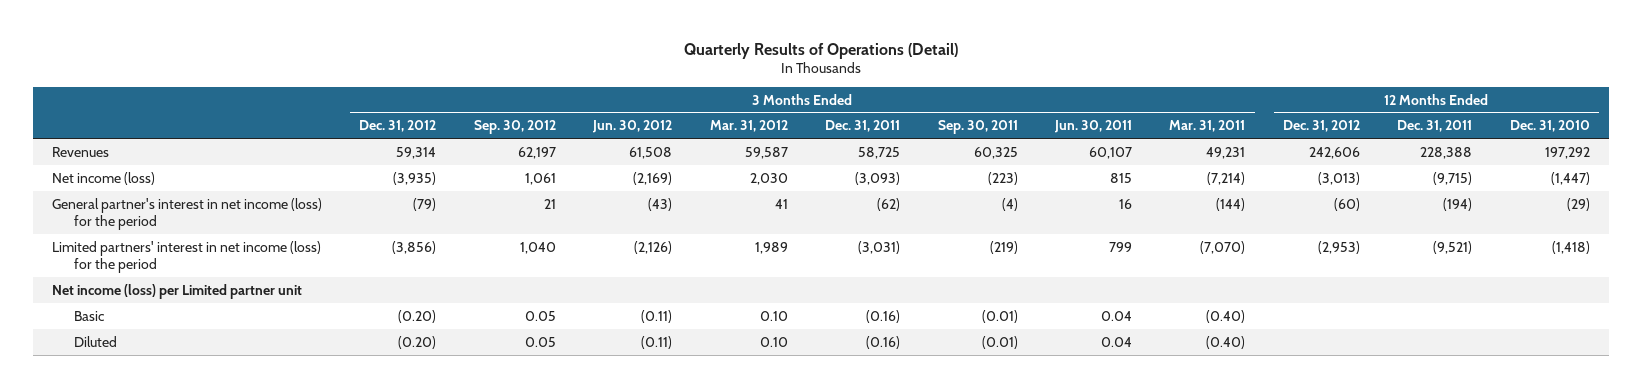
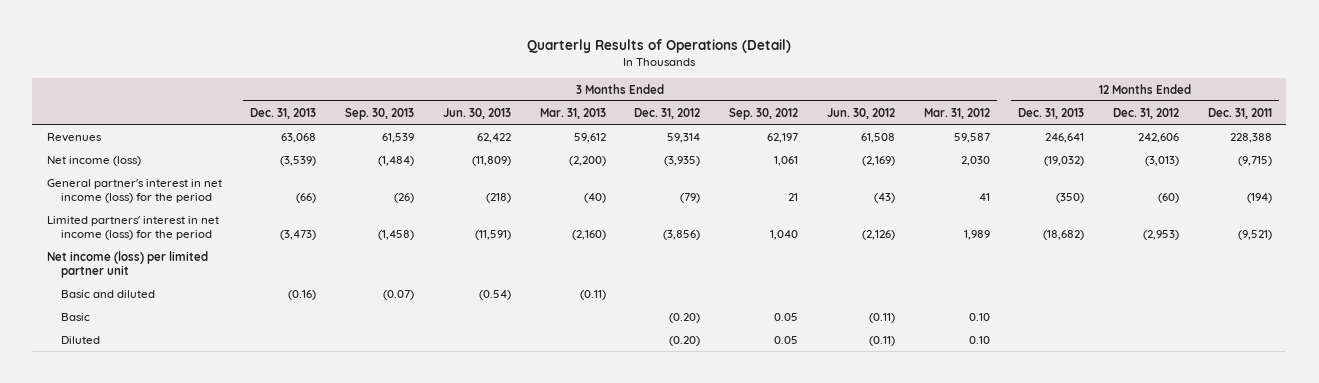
[825,120,901,133] Dec. 31, 2011 -> none
[937,120,1018,135] Sep. 30, 2011 -> none
[1053,120,1132,134] Jun. 30, 2011 -> none
[1169,120,1246,133] Mar. 31, 2011 -> none
[1509,120,1590,133] Dec. 31, 2010 -> none
none -> [250,107,317,119] Dec. 31, 2013
none -> [345,107,415,120] Sep. 30, 2013
none -> [442,107,511,119] Jun. 30, 2013
none -> [539,107,606,119] Mar. 31, 2013
none -> [1018,107,1085,119] Dec. 31, 2013
[51,283,302,299] Net income (loss) per Limited partner unit -> [46,250,208,278] Net income (loss) per limited partner unit
none -> [60,289,155,298] Basic and diluted

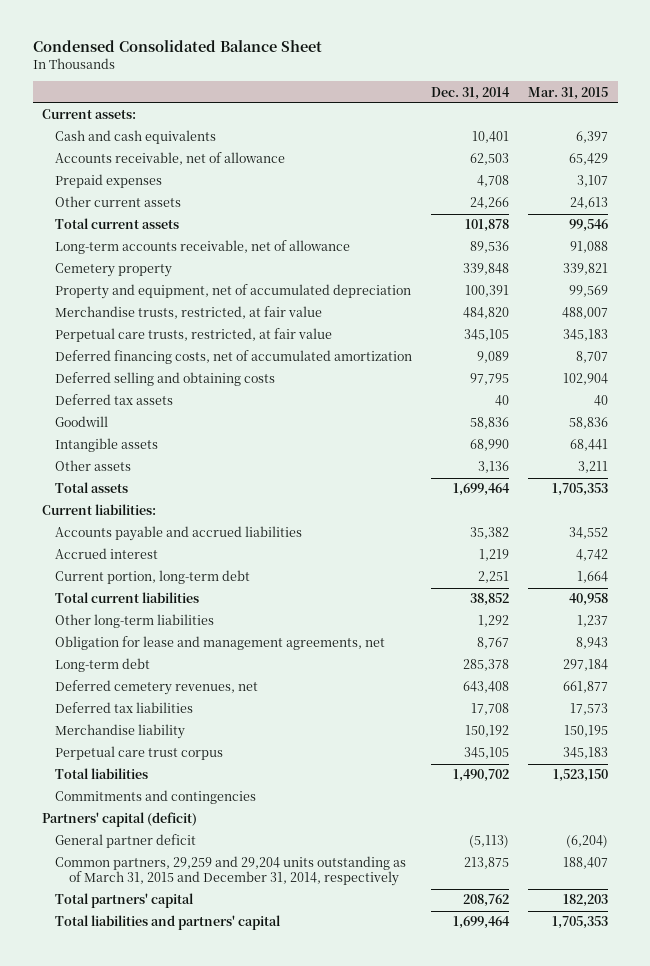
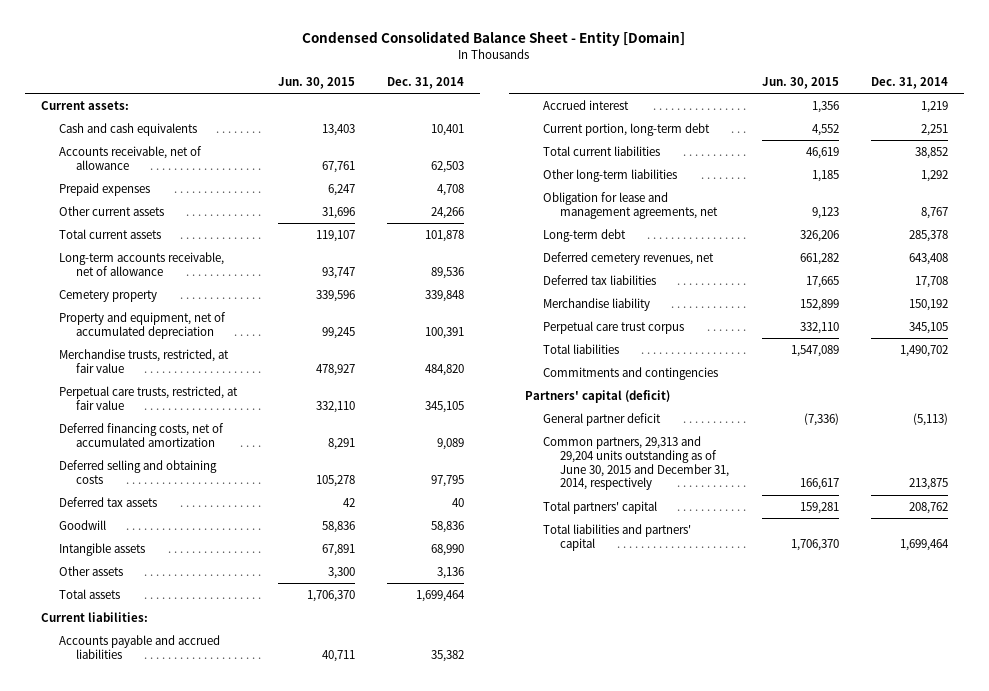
[32,40,322,53] Condensed Consolidated Balance Sheet -> [302,31,686,47] Condensed Consolidated Balance Sheet - Entity [Domain]
[528,86,609,100] Mar. 31, 2015 -> none
none -> [277,77,355,90] Jun. 30, 2015
[55,856,407,887] Common partners, 29,259 and 29,204 units outstanding as of March 31, 2015 and December 31, 2014, respectively -> [542,435,730,491] Common partners, 29,313 and 29,204 units outstanding as of June 30, 2015 and December 31, 2014, respectively

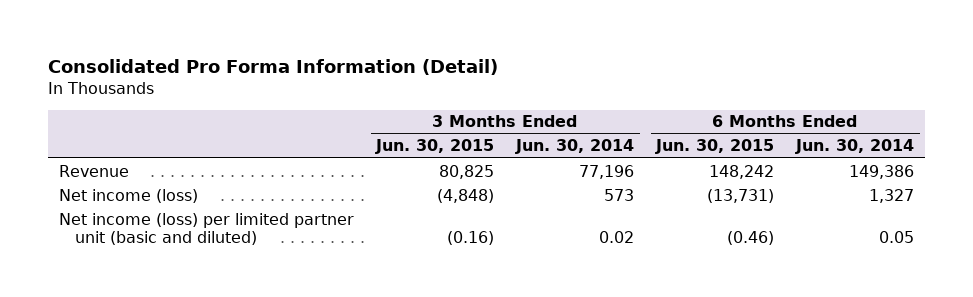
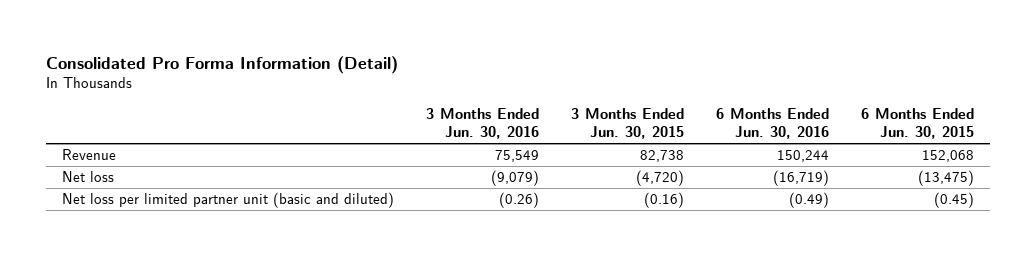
[515,139,635,155] Jun. 30, 2014 -> none
[795,139,915,155] Jun. 30, 2014 -> none
none -> [426,107,540,140] 3 Months Ended Jun. 30, 2016
none -> [715,107,829,140] 6 Months Ended Jun. 30, 2016
[439,164,495,179] 80,825 -> [640,150,685,163] 82,738
[709,164,775,179] 148,242 -> [921,150,974,163] 152,068
[59,188,199,203] Net income (loss) -> [62,171,115,183] Net loss
[437,188,495,203] (4,848) -> [636,170,685,187] (4,720)
[707,188,775,203] (13,731) -> [917,170,974,187] (13,475)
[59,212,355,246] Net income (loss) per limited partner unit (basic and diluted) -> [62,192,395,209] Net loss per limited partner unit (basic and diluted)
[727,231,775,246] (0.46) -> [933,192,974,209] (0.45)

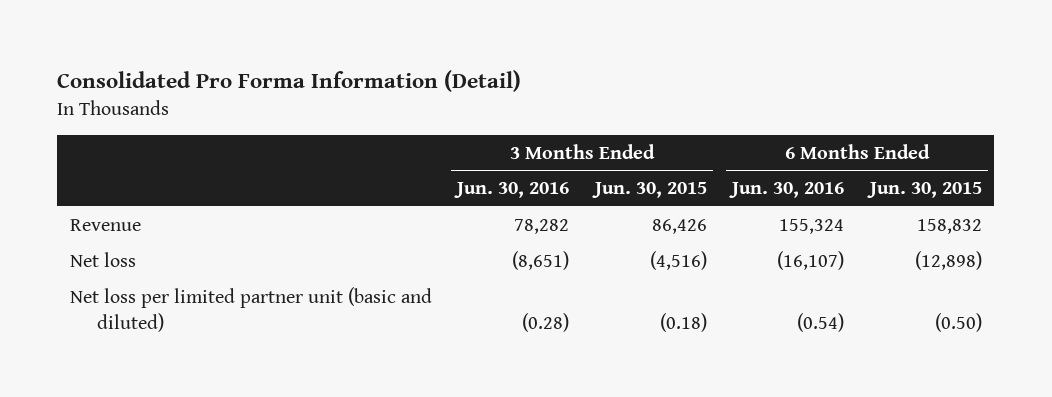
[495,150,540,163] 75,549 -> [514,218,570,234] 78,282
[640,150,685,163] 82,738 -> [651,218,707,234] 86,426
[776,150,829,163] 150,244 -> [779,218,845,234] 155,324
[921,150,974,163] 152,068 -> [916,218,982,234] 158,832
[491,170,540,187] (9,079) -> [512,250,570,270] (8,651)
[636,170,685,187] (4,720) -> [649,250,707,270] (4,516)
[772,170,829,187] (16,719) -> [777,250,845,270] (16,107)
[917,170,974,187] (13,475) -> [914,250,982,270] (12,898)
[499,192,540,209] (0.26) -> [522,312,570,332] (0.28)
[644,192,685,209] (0.16) -> [659,312,707,332] (0.18)
[788,192,829,209] (0.49) -> [797,312,845,332] (0.54)
[933,192,974,209] (0.45) -> [934,312,982,332] (0.50)

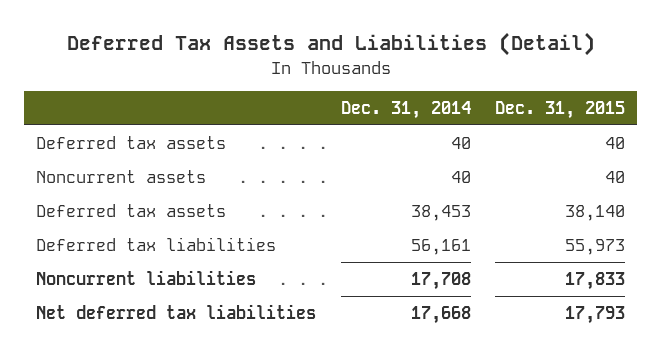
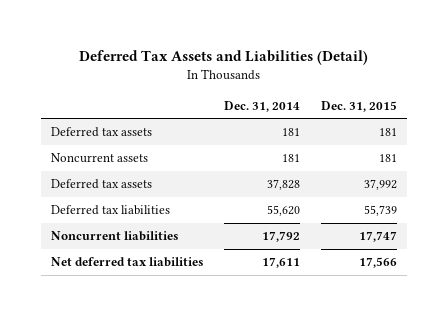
[450,137,471,150] 40 -> [282,128,301,137] 181
[605,137,626,150] 40 -> [378,128,397,137] 181
[450,171,471,184] 40 -> [282,154,301,163] 181
[605,171,626,184] 40 -> [378,154,397,163] 181
[410,205,471,222] 38,453 -> [267,179,301,191] 37,828
[565,205,626,222] 38,140 -> [363,179,397,191] 37,992
[410,239,471,256] 56,161 -> [267,205,301,217] 55,620
[565,239,626,256] 55,973 -> [363,205,397,217] 55,739
[410,272,471,291] 17,708 -> [262,231,301,243] 17,792
[565,272,626,291] 17,833 -> [358,231,397,243] 17,747
[410,306,471,325] 17,668 -> [262,257,301,269] 17,611
[565,306,626,325] 17,793 -> [358,257,397,269] 17,566

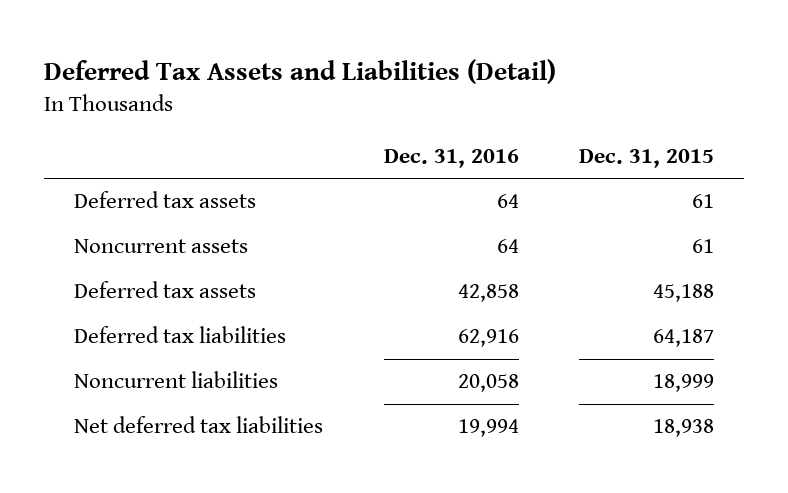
[224,100,301,112] Dec. 31, 2014 -> none
none -> [383,148,519,168] Dec. 31, 2016
[378,128,397,137] 181 -> [691,194,714,209] 61
[378,154,397,163] 181 -> [691,239,714,254] 61
[363,179,397,191] 37,992 -> [652,284,714,303] 45,188
[363,205,397,217] 55,739 -> [652,329,714,348] 64,187
[358,231,397,243] 17,747 -> [652,374,714,393] 18,999
[358,257,397,269] 17,566 -> [652,419,714,438] 18,938

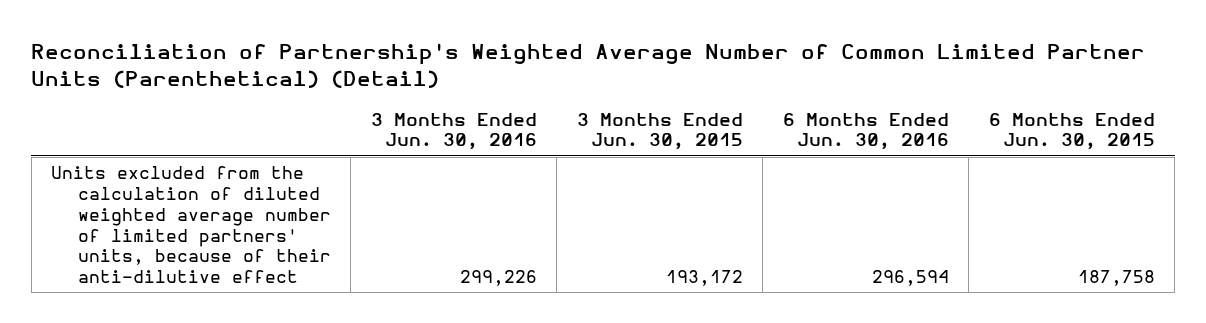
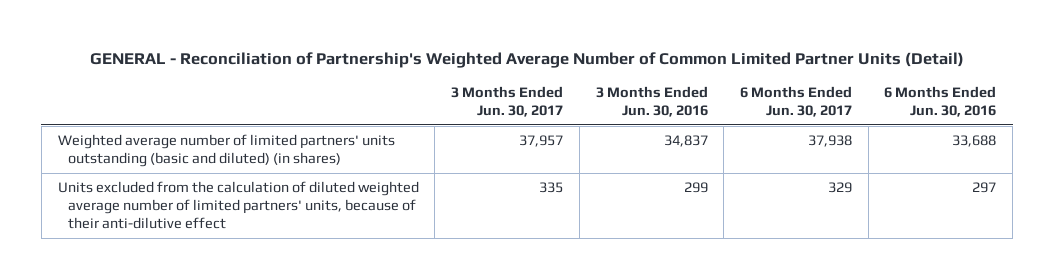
[31,42,1146,88] Reconciliation of Partnership's Weighted Average Number of Common Limited Partner Units (Parenthetical) (Detail) -> [90,51,965,68] GENERAL - Reconciliation of Partnership's Weighted Average Number of Common Limited Partner Units (Detail)
[576,112,743,151] 3 Months Ended Jun. 30, 2015 -> none
[988,112,1155,151] 6 Months Ended Jun. 30, 2015 -> none
none -> [451,86,564,118] 3 Months Ended Jun. 30, 2017
none -> [739,86,852,118] 6 Months Ended Jun. 30, 2017
none -> [57,133,395,168] Weighted average number of limited partners' units outstanding (basic and diluted) (in shares)
[459,269,537,286] 299,226 -> [683,181,708,193] 299
[871,269,949,286] 296,594 -> [972,181,997,193] 297

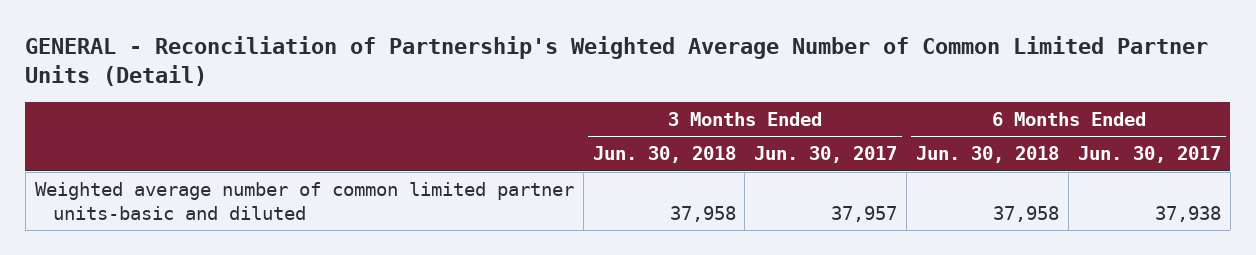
[595,86,708,118] 3 Months Ended Jun. 30, 2016 -> none
[884,86,997,118] 6 Months Ended Jun. 30, 2016 -> none
none -> [592,146,736,164] Jun. 30, 2018
none -> [916,146,1060,164] Jun. 30, 2018
[57,180,419,230] Units excluded from the calculation of diluted weighted average number of limited partners' units, because of their anti-dilutive effect -> none
[57,133,395,168] Weighted average number of limited partners' units outstanding (basic and diluted) (in shares) -> [34,182,574,220] Weighted average number of common limited partner units-basic and diluted

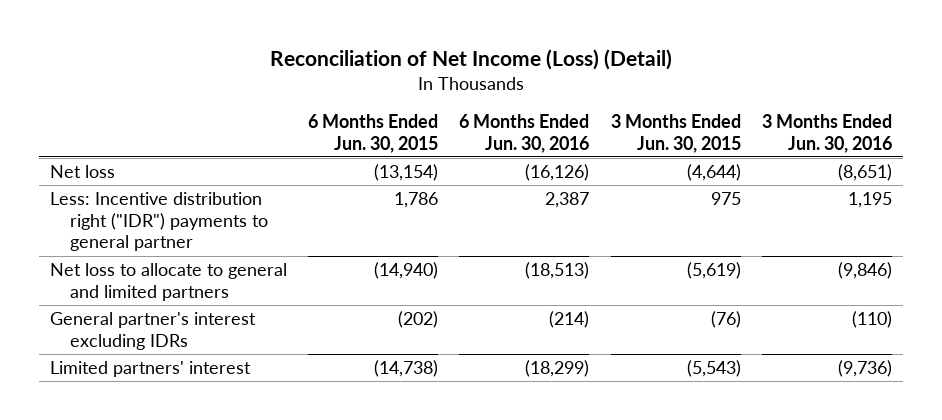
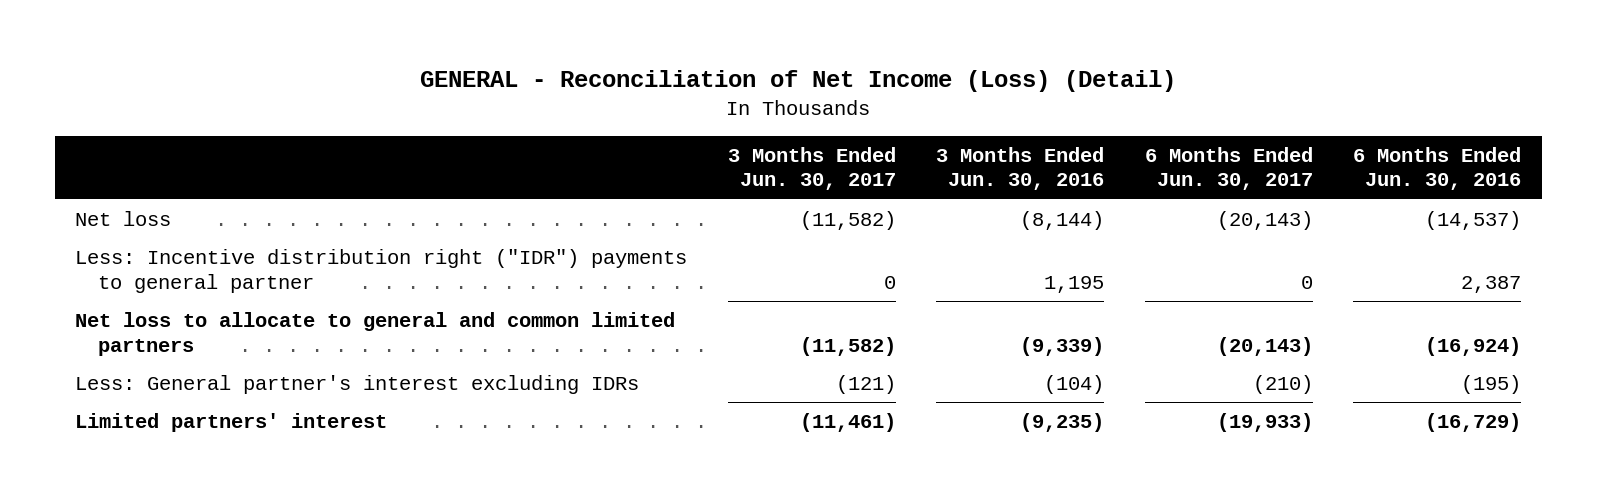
[269,49,672,71] Reconciliation of Net Income (Loss) (Detail) -> [420,69,1177,92] GENERAL - Reconciliation of Net Income (Loss) (Detail)
[308,113,439,153] 6 Months Ended Jun. 30, 2015 -> none
[610,113,741,153] 3 Months Ended Jun. 30, 2015 -> none
none -> [727,146,896,191] 3 Months Ended Jun. 30, 2017
none -> [1144,146,1313,191] 6 Months Ended Jun. 30, 2017
[525,164,590,182] (16,126) -> [1425,210,1522,230] (14,537)
[838,164,893,182] (8,651) -> [1020,210,1105,230] (8,144)
[49,263,287,301] Net loss to allocate to general and limited partners -> [75,311,676,356] Net loss to allocate to general and common limited partners
[525,262,590,280] (18,513) -> [1425,336,1522,356] (16,924)
[838,262,893,280] (9,846) -> [1020,336,1105,356] (9,339)
[49,312,256,350] General partner's interest excluding IDRs -> [75,374,640,394] Less: General partner's interest excluding IDRs
[549,311,590,329] (214) -> [1461,374,1522,394] (195)
[852,311,893,329] (110) -> [1044,374,1105,394] (104)
[525,360,590,378] (18,299) -> [1425,412,1522,432] (16,729)
[838,360,893,378] (9,736) -> [1020,412,1105,432] (9,235)

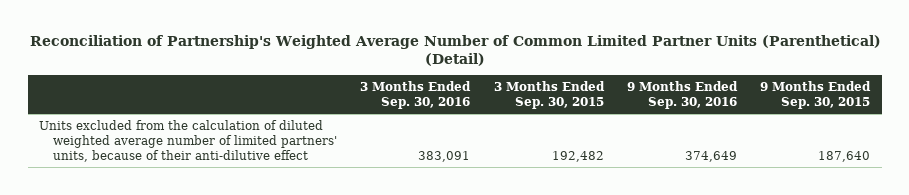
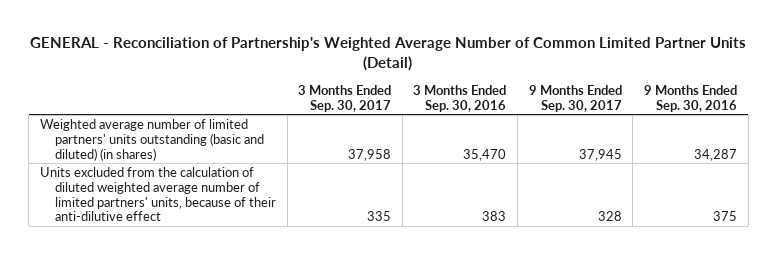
[29,34,881,66] Reconciliation of Partnership's Weighted Average Number of Common Limited Partner Units (Parenthetical) (Detail) -> [30,37,747,72] GENERAL - Reconciliation of Partnership's Weighted Average Number of Common Limited Partner Units (Detail)
[493,81,605,110] 3 Months Ended Sep. 30, 2015 -> none
[760,81,872,110] 9 Months Ended Sep. 30, 2015 -> none
none -> [298,84,392,112] 3 Months Ended Sep. 30, 2017
none -> [528,84,622,112] 9 Months Ended Sep. 30, 2017
none -> [39,118,264,161] Weighted average number of limited partners' units outstanding (basic and diluted) (in shares)
[418,150,471,162] 383,091 -> [482,211,507,222] 383
[684,150,737,162] 374,649 -> [712,211,737,222] 375

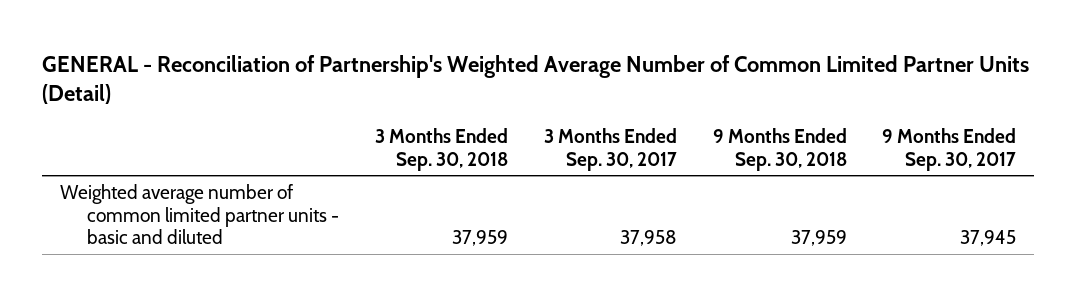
[413,84,507,112] 3 Months Ended Sep. 30, 2016 -> none
[643,84,737,112] 9 Months Ended Sep. 30, 2016 -> none
none -> [375,128,509,171] 3 Months Ended Sep. 30, 2018
none -> [712,128,847,171] 9 Months Ended Sep. 30, 2018
[39,166,276,222] Units excluded from the calculation of diluted weighted average number of limited partners' units, because of their anti-dilutive effect -> none
[39,118,264,161] Weighted average number of limited partners' units outstanding (basic and diluted) (in shares) -> [60,184,340,244] Weighted average number of common limited partner units - basic and diluted

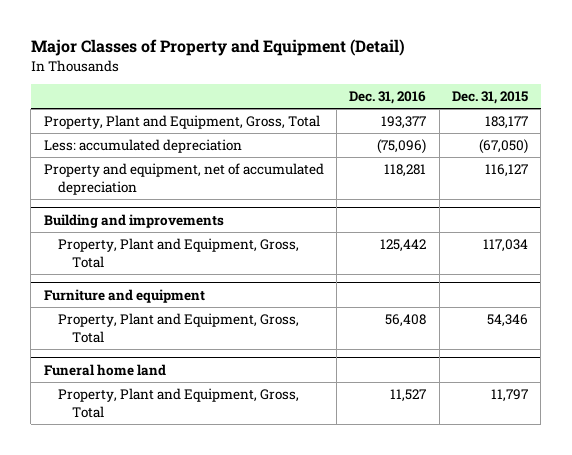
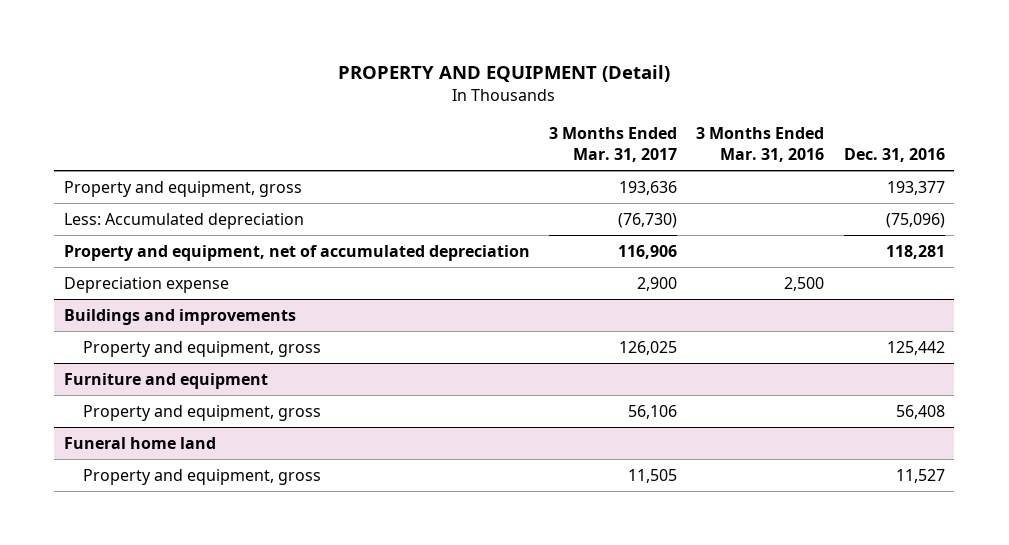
[30,39,405,57] Major Classes of Property and Equipment (Detail) -> [338,65,671,83] PROPERTY AND EQUIPMENT (Detail)
[451,91,528,105] Dec. 31, 2015 -> none
none -> [549,127,678,162] 3 Months Ended Mar. 31, 2017
none -> [696,127,825,162] 3 Months Ended Mar. 31, 2016
[43,114,320,129] Property, Plant and Equipment, Gross, Total -> [63,181,302,198] Property and equipment, gross
[43,138,242,153] Less: accumulated depreciation -> [63,213,304,230] Less: Accumulated depreciation
none -> [63,277,229,294] Depreciation expense
[43,213,224,228] Building and improvements -> [63,309,296,326] Buildings and improvements
[57,237,299,268] Property, Plant and Equipment, Gross, Total -> [82,341,321,358] Property and equipment, gross
[57,312,299,343] Property, Plant and Equipment, Gross, Total -> [82,405,321,422] Property and equipment, gross
[57,387,299,418] Property, Plant and Equipment, Gross, Total -> [82,469,321,486] Property and equipment, gross

